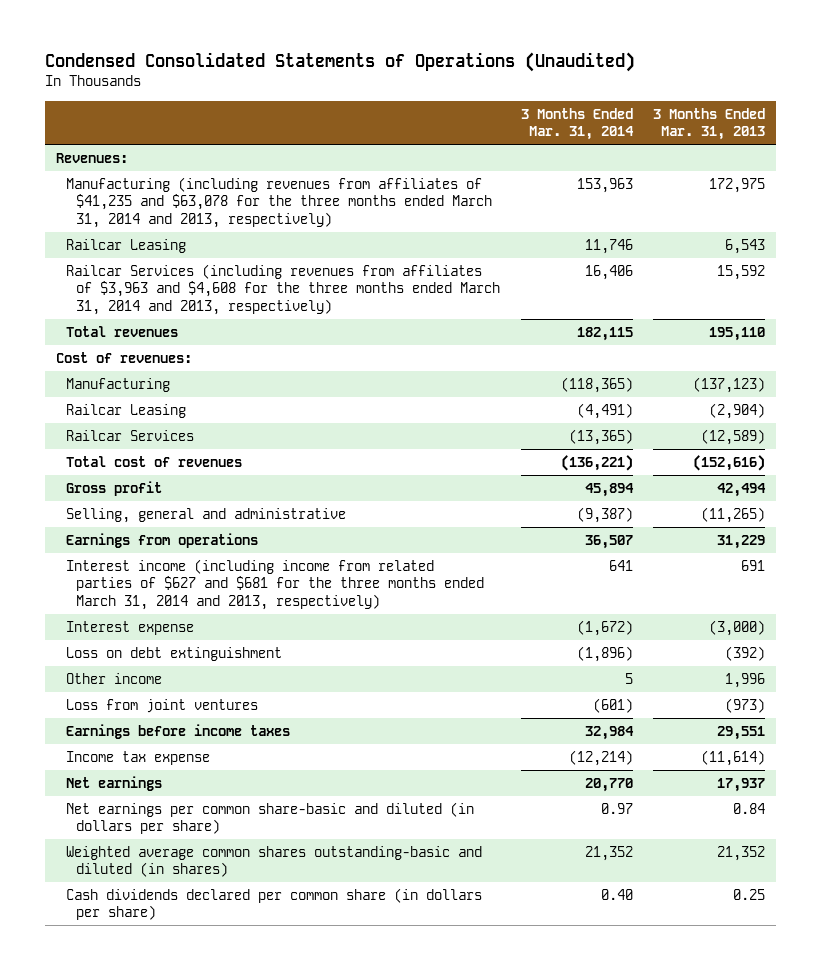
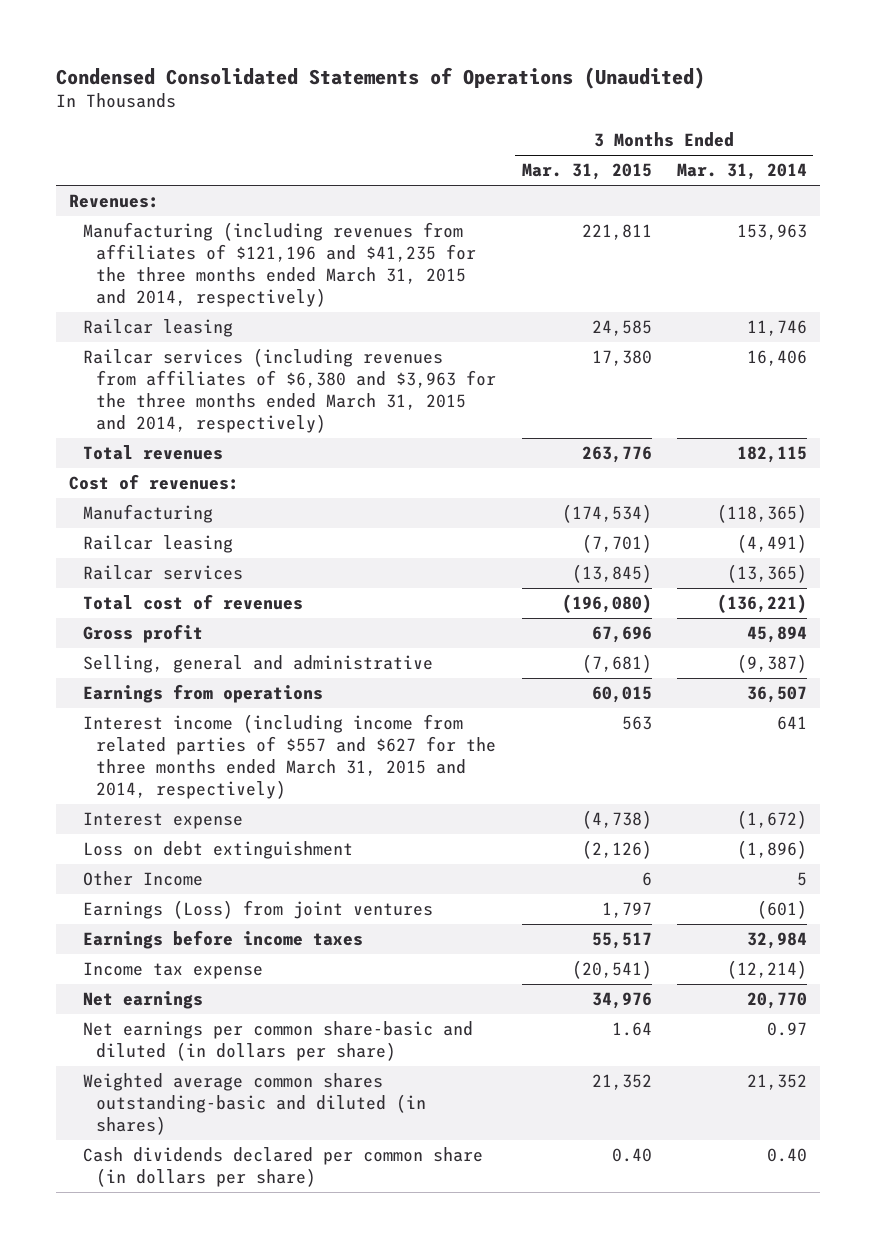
[653,107,766,141] 3 Months Ended Mar. 31, 2013 -> none
none -> [521,163,652,181] Mar. 31, 2015
[65,176,493,229] Manufacturing (including revenues from affiliates of $41,235 and $63,078 for the three months ended March 31, 2014 and 2013, respectively) -> [82,222,477,307] Manufacturing (including revenues from affiliates of $121,196 and $41,235 for the three months ended March 31, 2015 and 2014, respectively)
[65,238,186,253] Railcar Leasing -> [82,319,233,338] Railcar leasing
[65,263,501,316] Railcar Services (including revenues from affiliates of $3,963 and $4,608 for the three months ended March 31, 2014 and 2013, respectively) -> [82,348,497,433] Railcar services (including revenues from affiliates of $6,380 and $3,963 for the three months ended March 31, 2015 and 2014, respectively)
[65,403,186,418] Railcar Leasing -> [82,535,233,554] Railcar leasing
[65,429,194,441] Railcar Services -> [82,565,243,581] Railcar services
[65,558,485,611] Interest income (including income from related parties of $627 and $681 for the three months ended March 31, 2014 and 2013, respectively) -> [82,714,497,799] Interest income (including income from related parties of $557 and $627 for the three months ended March 31, 2015 and 2014, respectively)
[65,672,162,684] Other income -> [82,871,203,887] Other Income
[65,698,258,713] Loss from joint ventures -> [82,900,433,920] Earnings (Loss) from joint ventures

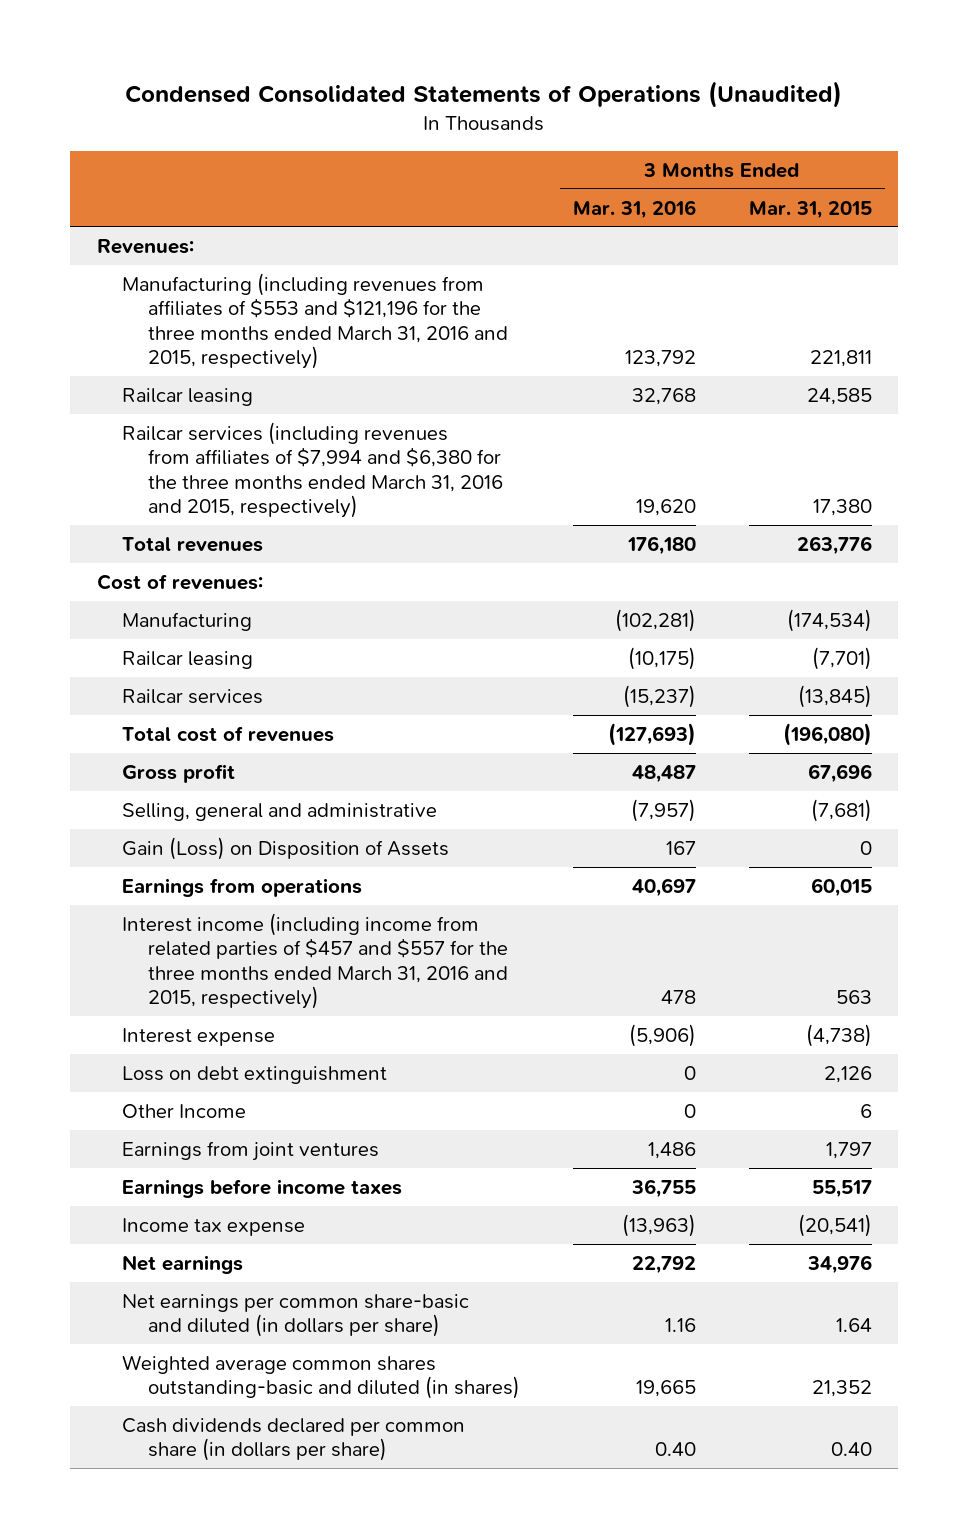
[677,163,808,181] Mar. 31, 2014 -> none
none -> [572,199,696,219] Mar. 31, 2016
[82,222,477,307] Manufacturing (including revenues from affiliates of $121,196 and $41,235 for the three months ended March 31, 2015 and 2014, respectively) -> [122,272,509,369] Manufacturing (including revenues from affiliates of $553 and $121,196 for the three months ended March 31, 2016 and 2015, respectively)
[82,348,497,433] Railcar services (including revenues from affiliates of $6,380 and $3,963 for the three months ended March 31, 2015 and 2014, respectively) -> [122,421,504,518] Railcar services (including revenues from affiliates of $7,994 and $6,380 for the three months ended March 31, 2016 and 2015, respectively)
none -> [122,836,450,860] Gain (Loss) on Disposition of Assets
[82,714,497,799] Interest income (including income from related parties of $557 and $627 for the three months ended March 31, 2015 and 2014, respectively) -> [122,912,509,1009] Interest income (including income from related parties of $457 and $557 for the three months ended March 31, 2016 and 2015, respectively)
[581,840,652,860] (2,126) -> [823,1065,872,1083] 2,126
[82,900,433,920] Earnings (Loss) from joint ventures -> [122,1140,380,1161] Earnings from joint ventures

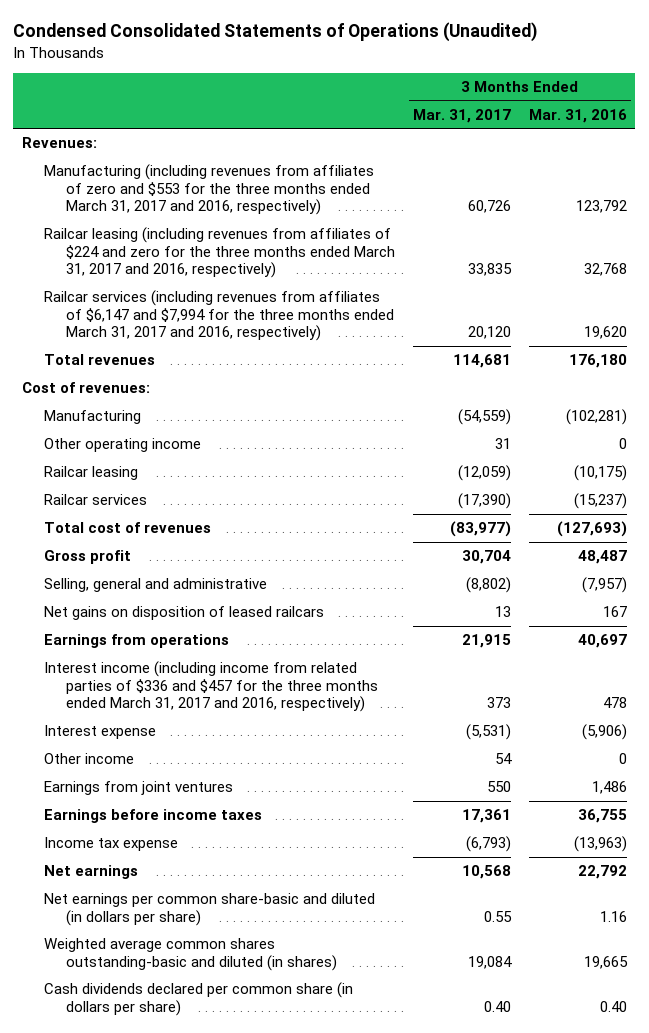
[748,200,872,219] Mar. 31, 2015 -> none
none -> [413,108,512,123] Mar. 31, 2017
[122,272,509,369] Manufacturing (including revenues from affiliates of $553 and $121,196 for the three months ended March 31, 2016 and 2015, respectively) -> [44,164,375,216] Manufacturing (including revenues from affiliates of zero and $553 for the three months ended March 31, 2017 and 2016, respectively)
[122,387,254,406] Railcar leasing -> [44,227,396,279] Railcar leasing (including revenues from affiliates of $224 and zero for the three months ended March 31, 2017 and 2016, respectively)
[122,421,504,518] Railcar services (including revenues from affiliates of $7,994 and $6,380 for the three months ended March 31, 2016 and 2015, respectively) -> [44,290,395,342] Railcar services (including revenues from affiliates of $6,147 and $7,994 for the three months ended March 31, 2017 and 2016, respectively)
none -> [44,438,202,453] Other operating income
[122,836,450,860] Gain (Loss) on Disposition of Assets -> [44,606,325,621] Net gains on disposition of leased railcars
[122,912,509,1009] Interest income (including income from related parties of $457 and $557 for the three months ended March 31, 2016 and 2015, respectively) -> [44,661,379,713] Interest income (including income from related parties of $336 and $457 for the three months ended March 31, 2017 and 2016, respectively)
[122,1065,388,1084] Loss on debt extinguishment -> none
[122,1103,247,1118] Other Income -> [44,753,135,765] Other income

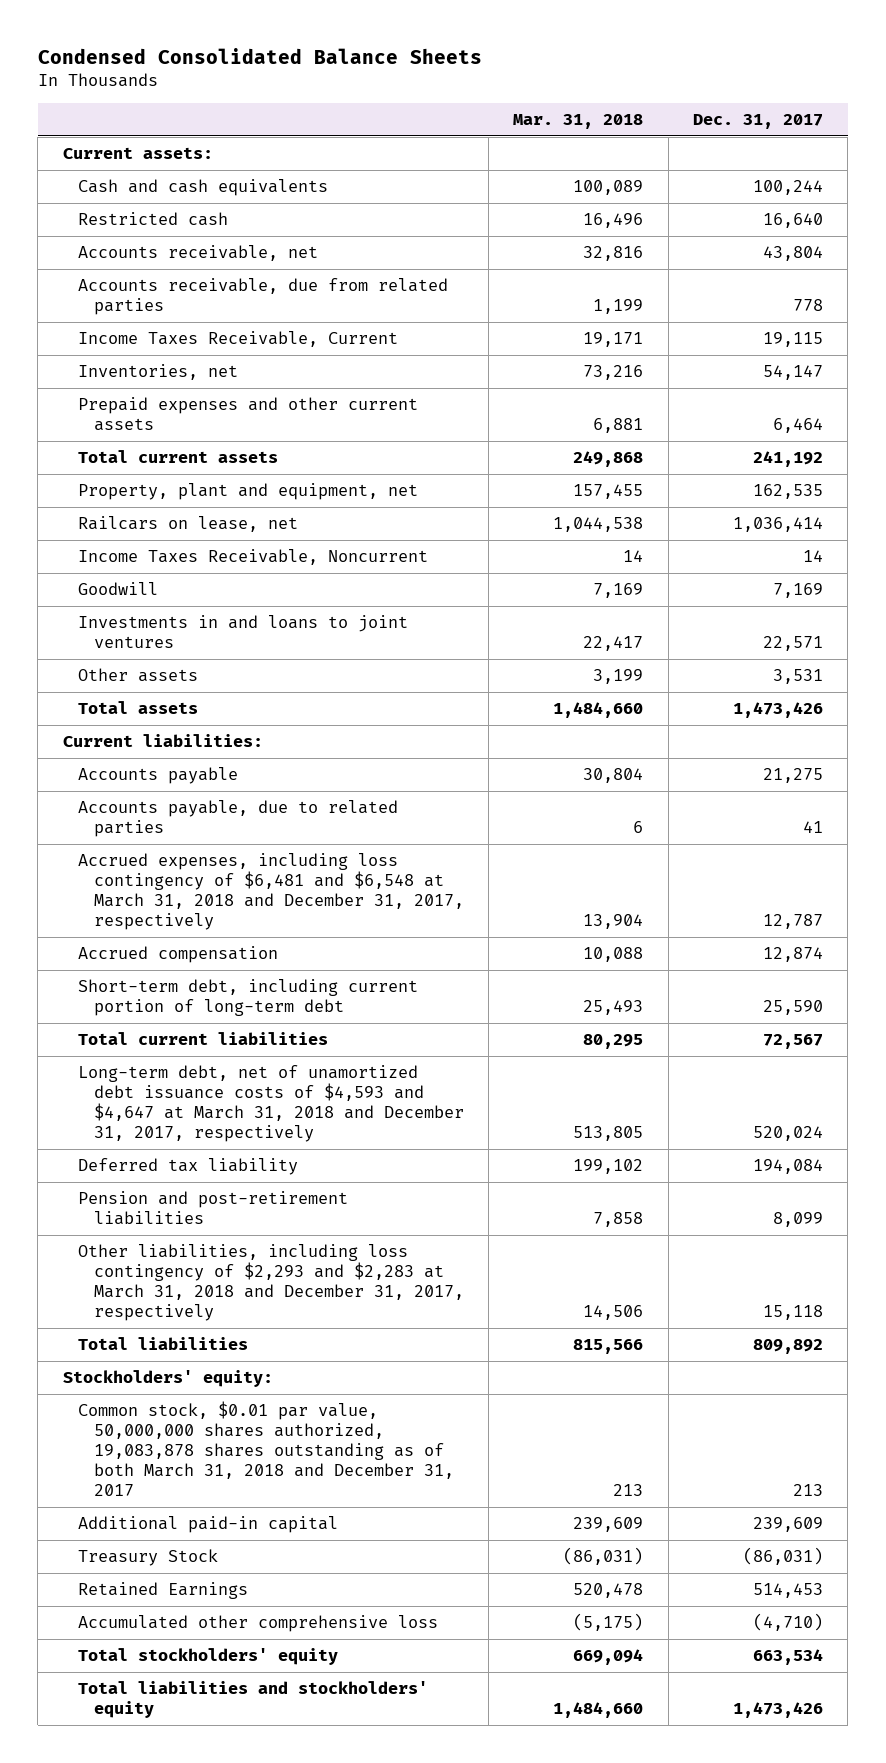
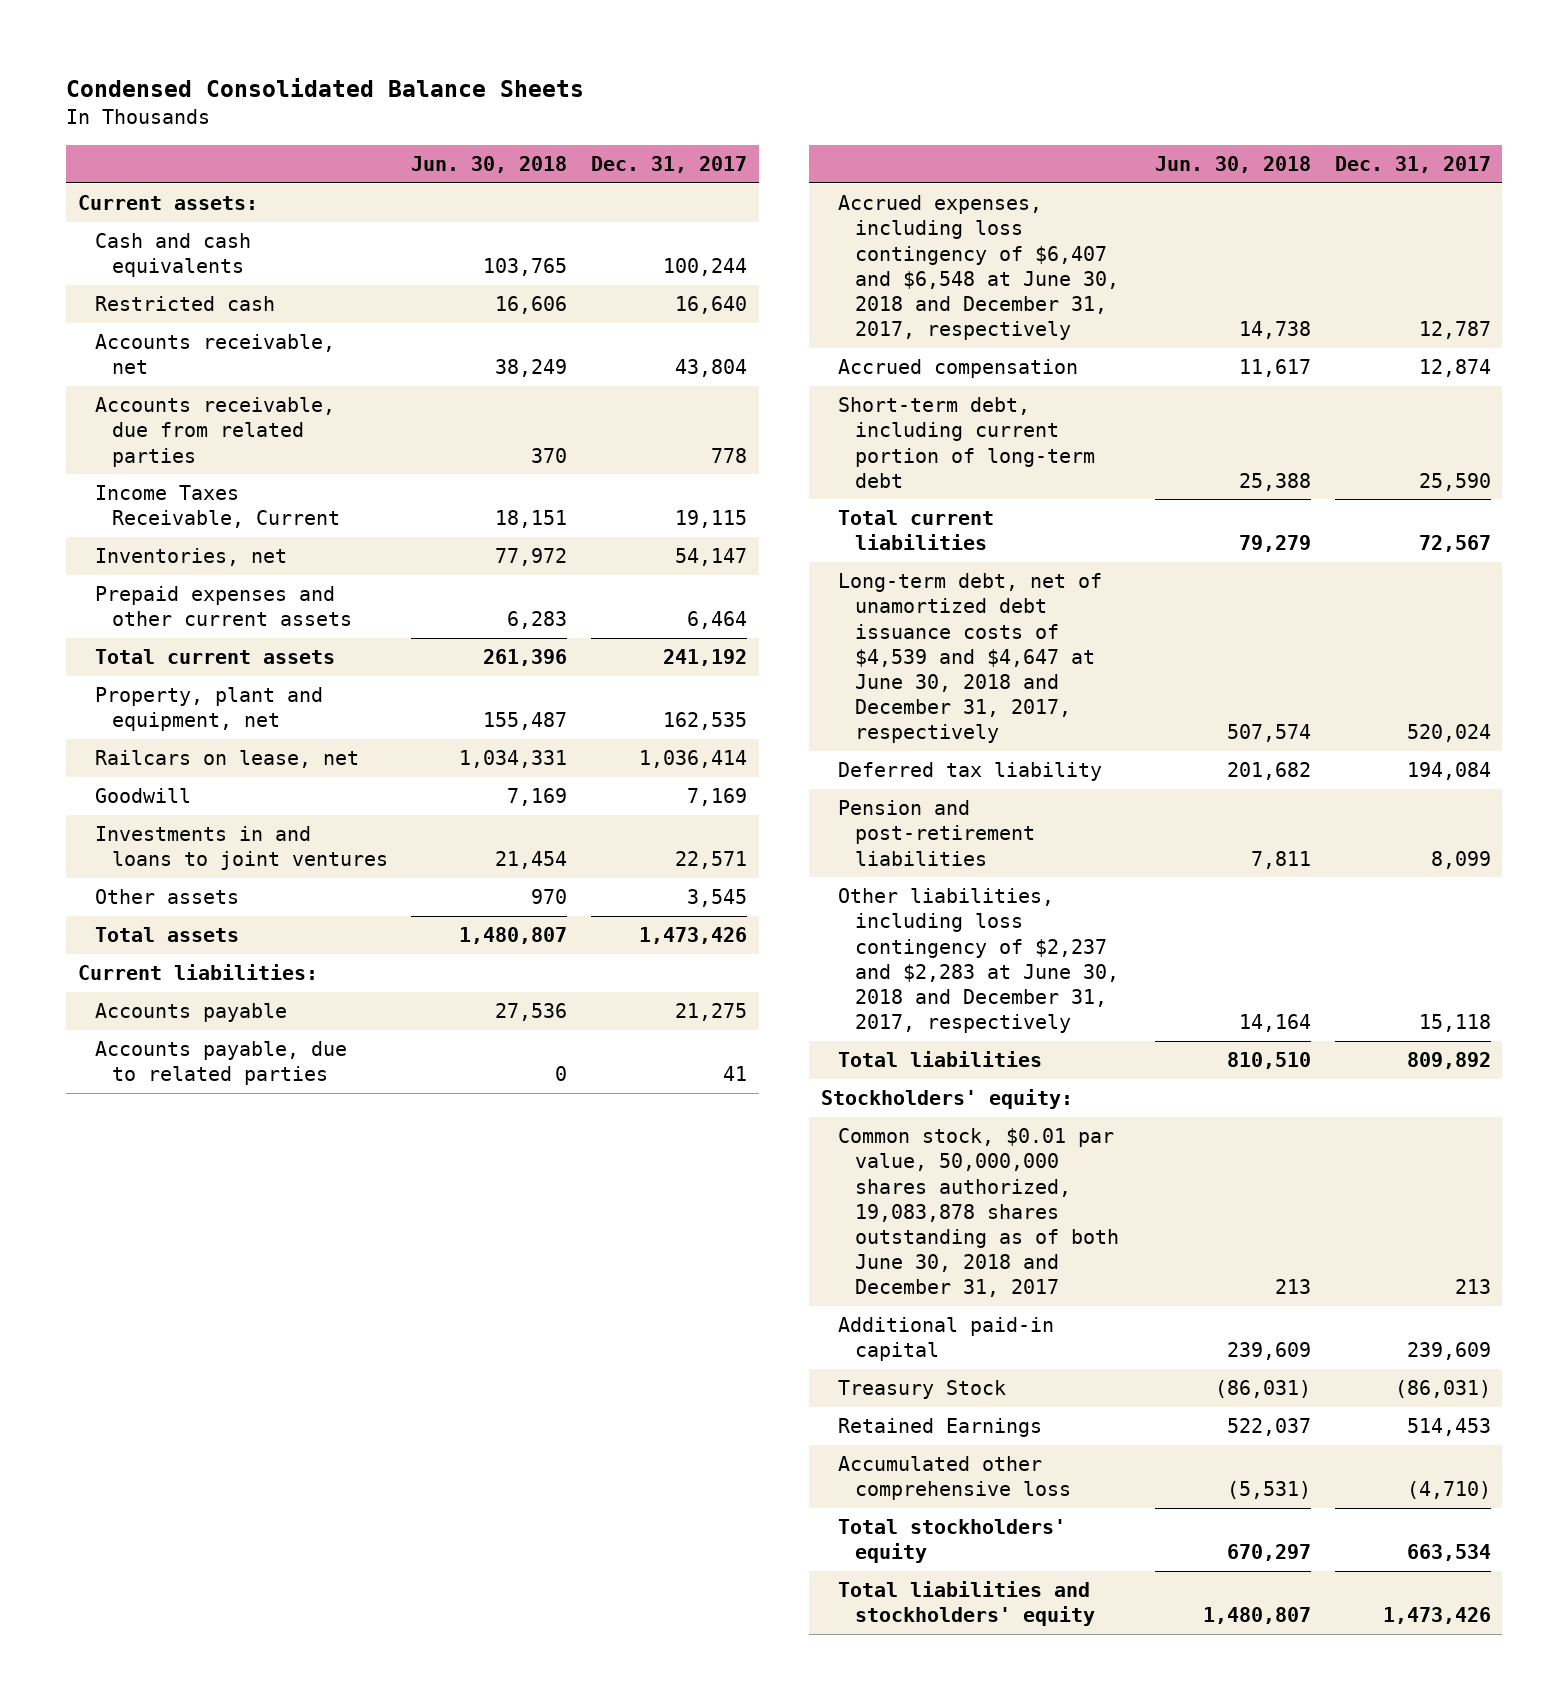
[513,114,644,130] Mar. 31, 2018 -> none
none -> [411,155,568,173] Jun. 30, 2018
[78,549,429,566] Income Taxes Receivable, Noncurrent -> none
[773,669,824,685] 3,531 -> [687,889,748,908] 3,545
[78,853,464,931] Accrued expenses, including loss contingency of $6,481 and $6,548 at March 31, 2018 and December 31, 2017, respectively -> [838,195,1120,340] Accrued expenses, including loss contingency of $6,407 and $6,548 at June 30, 2018 and December 31, 2017, respectively
[78,1065,464,1143] Long-term debt, net of unamortized debt issuance costs of $4,593 and $4,647 at March 31, 2018 and December 31, 2017, respectively -> [838,573,1103,743] Long-term debt, net of unamortized debt issuance costs of $4,539 and $4,647 at June 30, 2018 and December 31, 2017, respectively
[78,1244,464,1322] Other liabilities, including loss contingency of $2,293 and $2,283 at March 31, 2018 and December 31, 2017, respectively -> [838,888,1120,1033] Other liabilities, including loss contingency of $2,237 and $2,283 at June 30, 2018 and December 31, 2017, respectively
[78,1401,454,1497] Common stock, $0.01 par value, 50,000,000 shares authorized, 19,083,878 shares outstanding as of both March 31, 2018 and December 31, 2017 -> [838,1128,1120,1297] Common stock, $0.01 par value, 50,000,000 shares authorized, 19,083,878 shares outstanding as of both June 30, 2018 and December 31, 2017

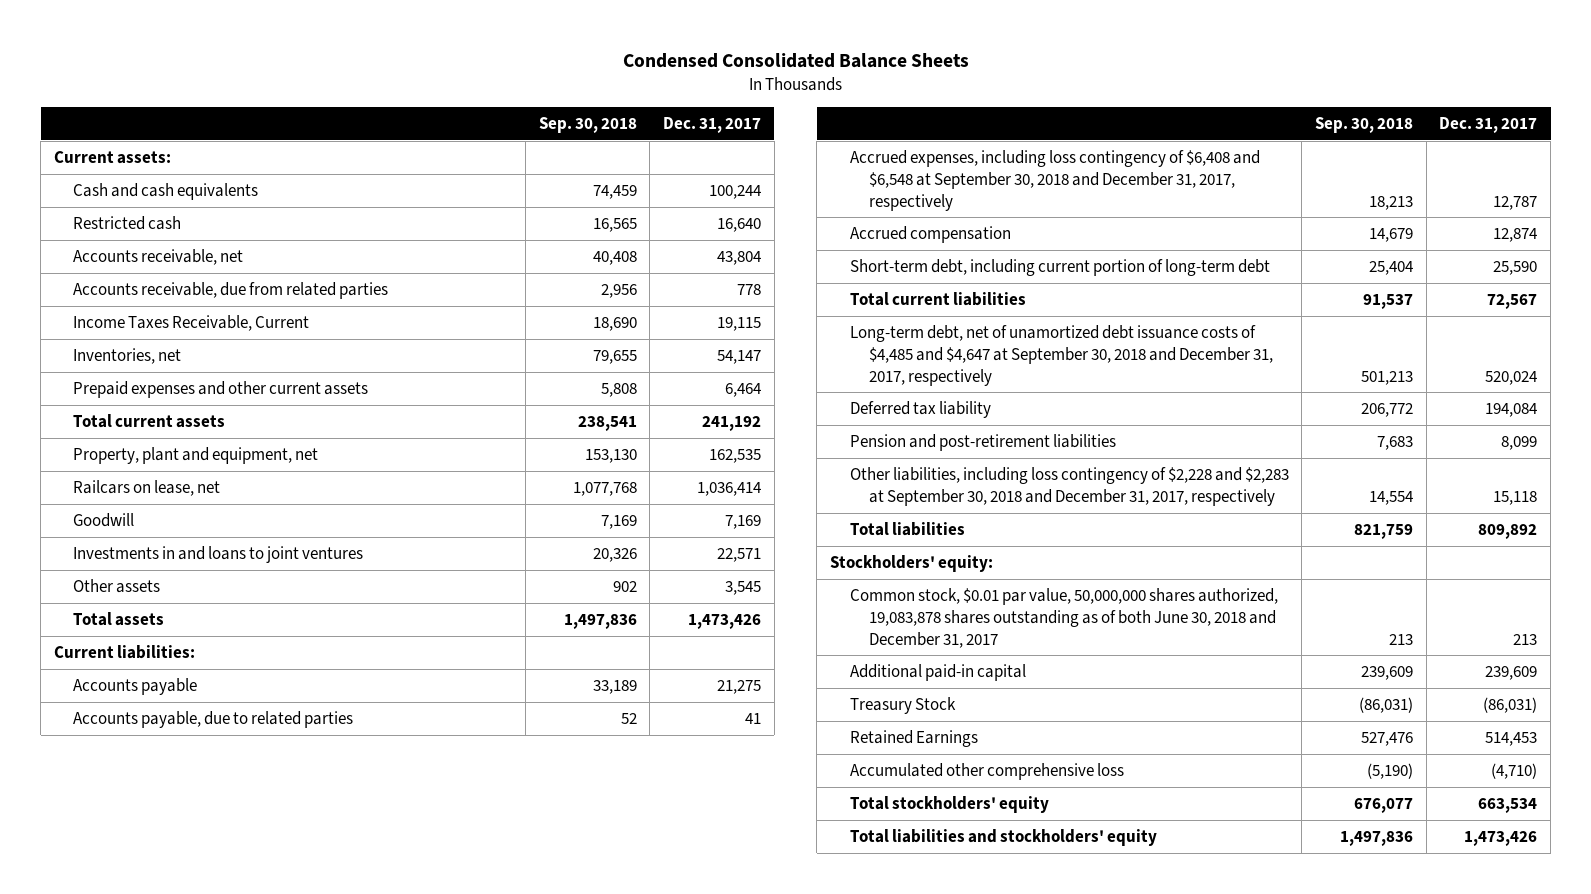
[411,155,568,173] Jun. 30, 2018 -> none
none -> [538,116,637,133] Sep. 30, 2018
[838,195,1120,340] Accrued expenses, including loss contingency of $6,407 and $6,548 at June 30, 2018 and December 31, 2017, respectively -> [849,149,1260,211] Accrued expenses, including loss contingency of $6,408 and $6,548 at September 30, 2018 and December 31, 2017, respectively
[838,573,1103,743] Long-term debt, net of unamortized debt issuance costs of $4,539 and $4,647 at June 30, 2018 and December 31, 2017, respectively -> [849,324,1274,386] Long-term debt, net of unamortized debt issuance costs of $4,485 and $4,647 at September 30, 2018 and December 31, 2017, respectively
[838,888,1120,1033] Other liabilities, including loss contingency of $2,237 and $2,283 at June 30, 2018 and December 31, 2017, respectively -> [849,466,1289,506] Other liabilities, including loss contingency of $2,228 and $2,283 at September 30, 2018 and December 31, 2017, respectively

